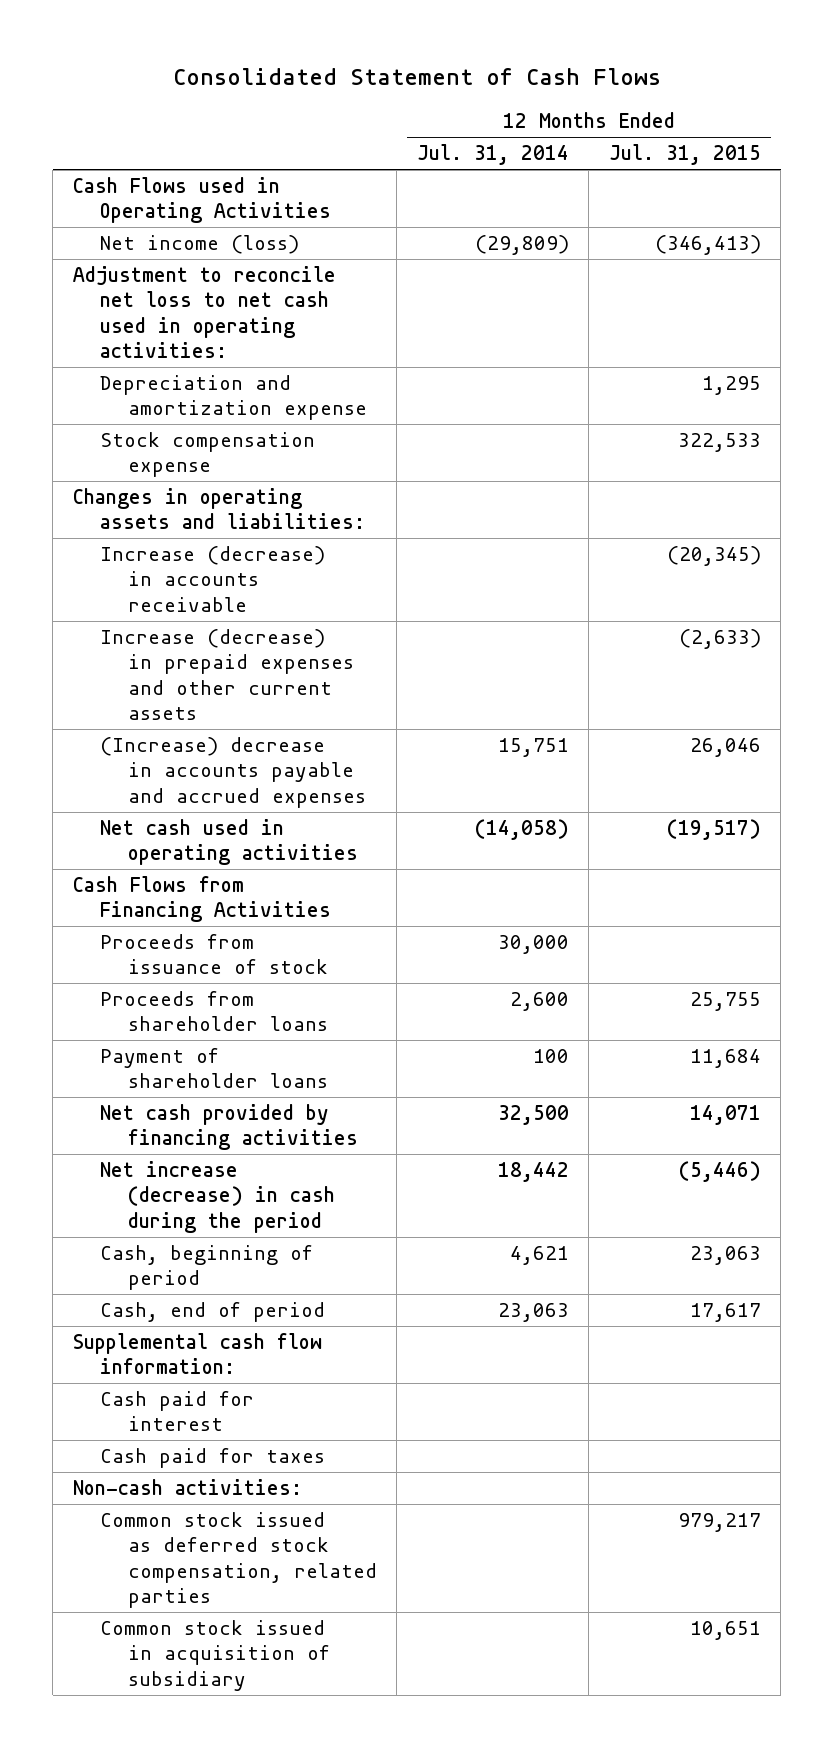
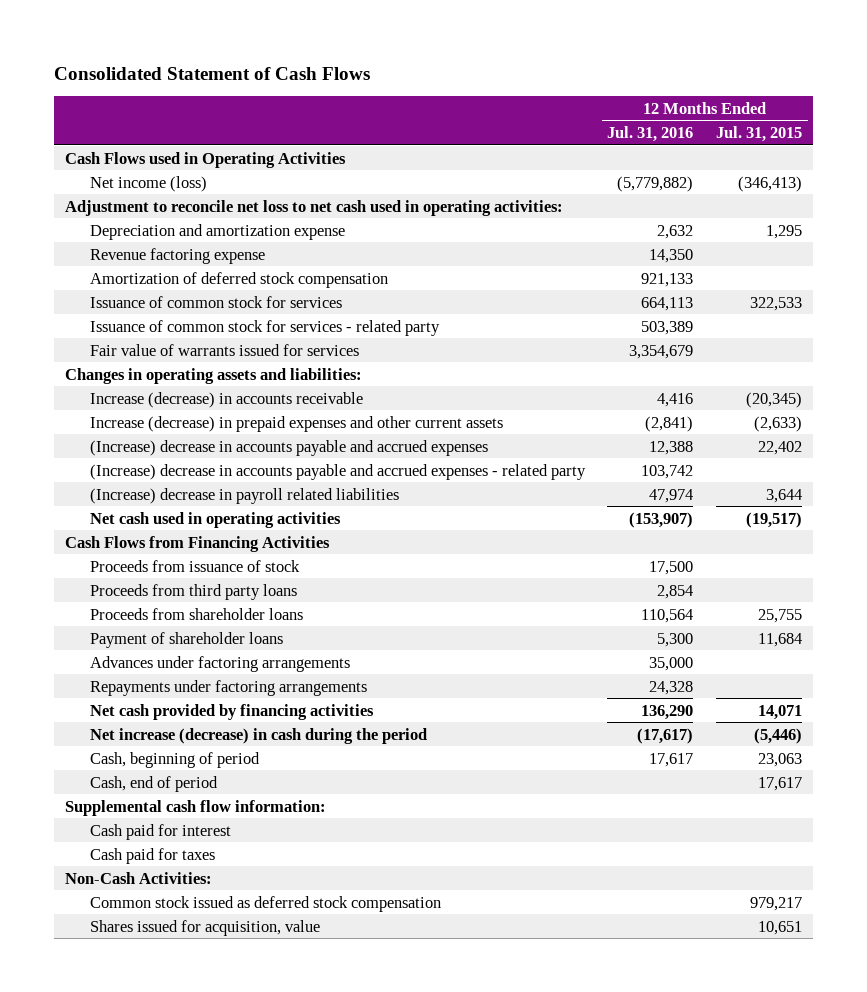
[416,144,569,166] Jul. 31, 2014 -> none
none -> [607,126,694,143] Jul. 31, 2016
none -> [89,247,265,264] Revenue factoring expense
none -> [89,271,388,288] Amortization of deferred stock compensation
[100,432,316,478] Stock compensation expense -> [89,295,342,308] Issuance of common stock for services
none -> [89,319,440,336] Issuance of common stock for services - related party
none -> [89,343,359,356] Fair value of warrants issued for services
[689,738,761,758] 26,046 -> [757,440,802,455] 22,402
none -> [89,463,586,480] (Increase) decrease in accounts payable and accrued expenses - related party
none -> [89,487,399,504] (Increase) decrease in payroll related liabilities
none -> [89,583,297,600] Proceeds from third party loans
none -> [89,655,350,672] Advances under factoring arrangements
none -> [89,679,367,696] Repayments under factoring arrangements
[72,1479,302,1496] Non-cash activities: -> [65,871,213,884] Non-Cash Activities:
[100,1512,377,1609] Common stock issued as deferred stock compensation, related parties -> [89,895,441,912] Common stock issued as deferred stock compensation
[100,1620,330,1691] Common stock issued in acquisition of subsidiary -> [89,919,320,936] Shares issued for acquisition, value

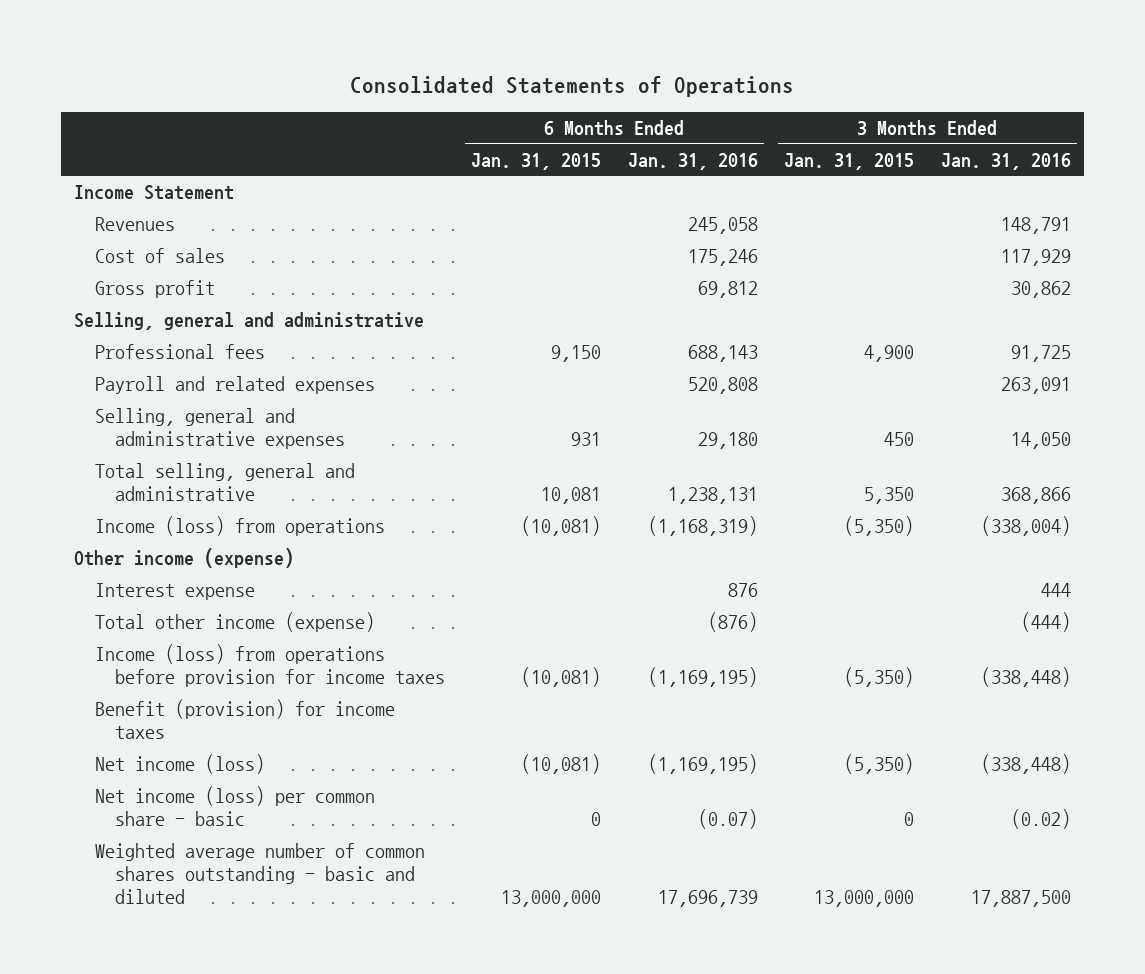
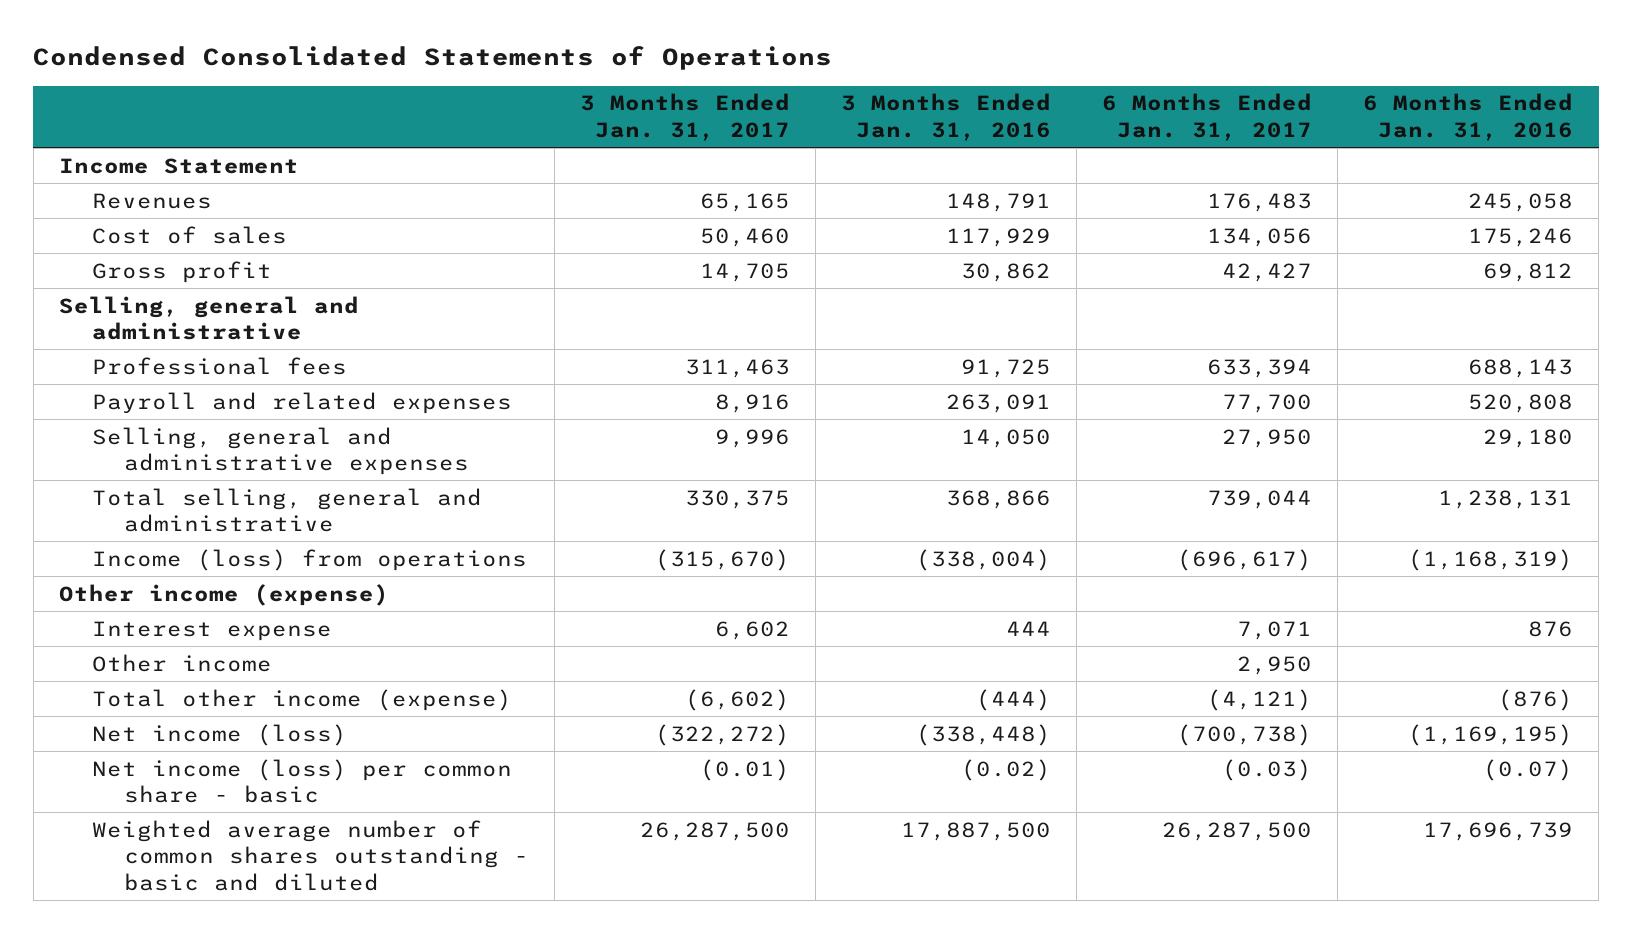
[350,76,795,98] Consolidated Statements of Operations -> [33,46,833,71] Condensed Consolidated Statements of Operations
[471,152,602,170] Jan. 31, 2015 -> none
[784,152,915,170] Jan. 31, 2015 -> none
none -> [580,93,791,141] 3 Months Ended Jan. 31, 2017
none -> [1102,93,1313,141] 6 Months Ended Jan. 31, 2017
none -> [91,653,272,672] Other income
[94,644,445,688] Income (loss) from operations before provision for income taxes -> none
[94,699,395,740] Benefit (provision) for income taxes -> none

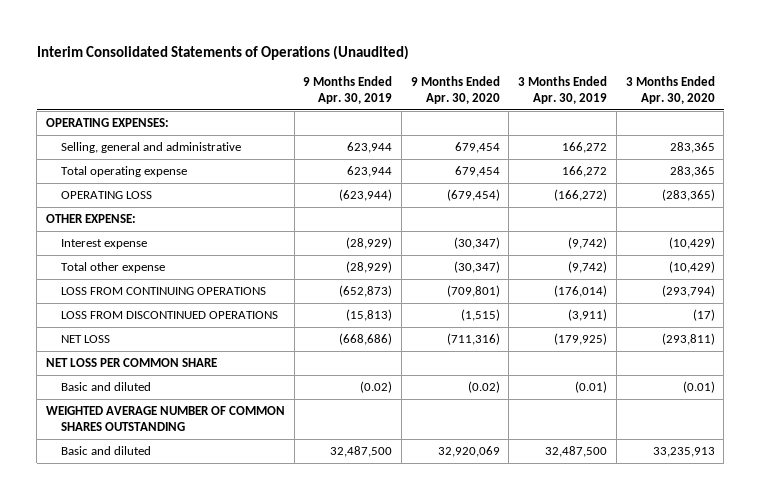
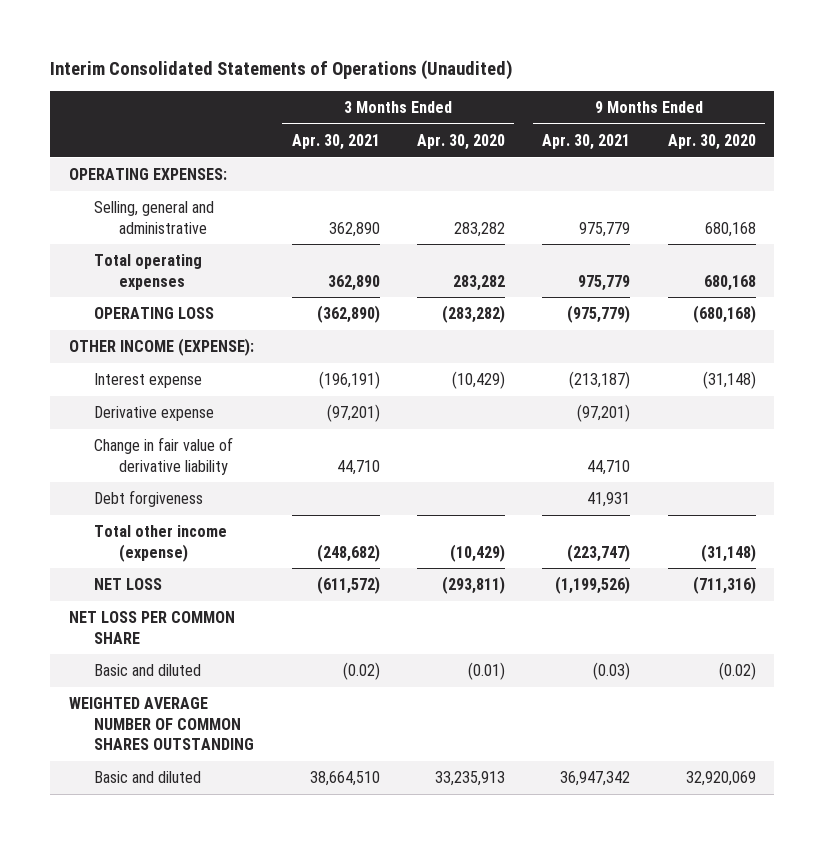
[303,76,393,105] 9 Months Ended Apr. 30, 2019 -> none
[518,76,608,105] 3 Months Ended Apr. 30, 2019 -> none
none -> [291,133,380,150] Apr. 30, 2021
none -> [542,133,631,150] Apr. 30, 2021
[60,287,266,296] LOSS FROM CONTINUING OPERATIONS -> none
[60,311,278,320] LOSS FROM DISCONTINUED OPERATIONS -> none
[454,142,500,154] 679,454 -> [704,221,756,237] 680,168
[669,142,715,154] 283,365 -> [453,221,505,237] 283,282
[60,166,187,178] Total operating expense -> [94,254,203,290] Total operating expenses
[454,166,500,178] 679,454 -> [703,274,756,291] 680,168
[669,166,715,178] 283,365 -> [452,274,505,291] 283,282
[446,189,500,202] (679,454) -> [692,305,756,324] (680,168)
[661,189,715,202] (283,365) -> [441,305,505,324] (283,282)
[45,214,136,224] OTHER EXPENSE: -> [69,338,255,357] OTHER INCOME (EXPENSE):
[453,237,500,250] (30,347) -> [702,371,756,390] (31,148)
none -> [94,406,215,422] Derivative expense
none -> [94,437,234,475] Change in fair value of derivative liability
none -> [94,490,204,508] Debt forgiveness
[60,262,165,274] Total other expense -> [94,525,228,562] Total other income (expense)
[453,261,500,274] (30,347) -> [700,543,756,562] (31,148)

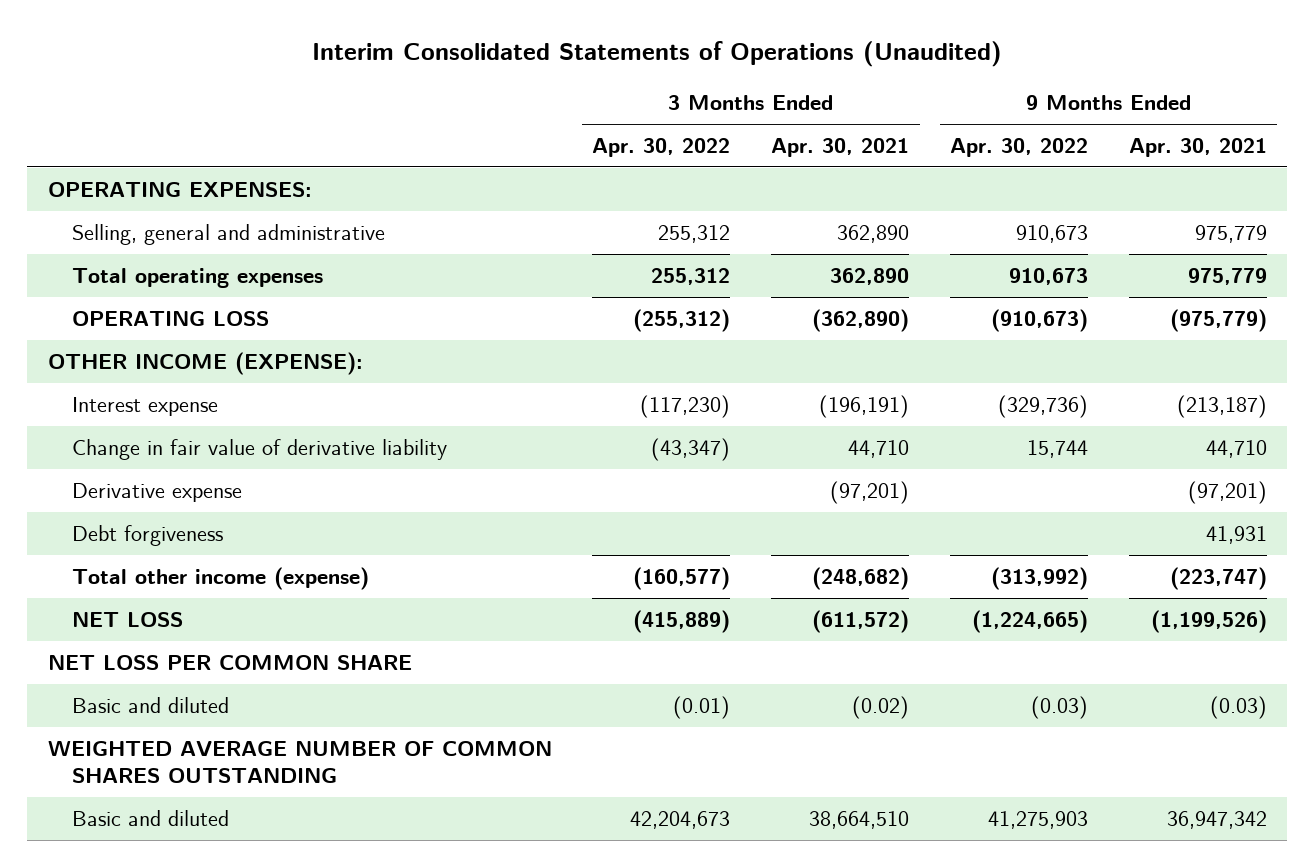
[416,133,505,150] Apr. 30, 2020 -> none
[667,133,756,150] Apr. 30, 2020 -> none
none -> [592,138,731,158] Apr. 30, 2022
none -> [950,138,1089,158] Apr. 30, 2022
[94,406,215,422] Derivative expense -> [72,482,243,502] Derivative expense

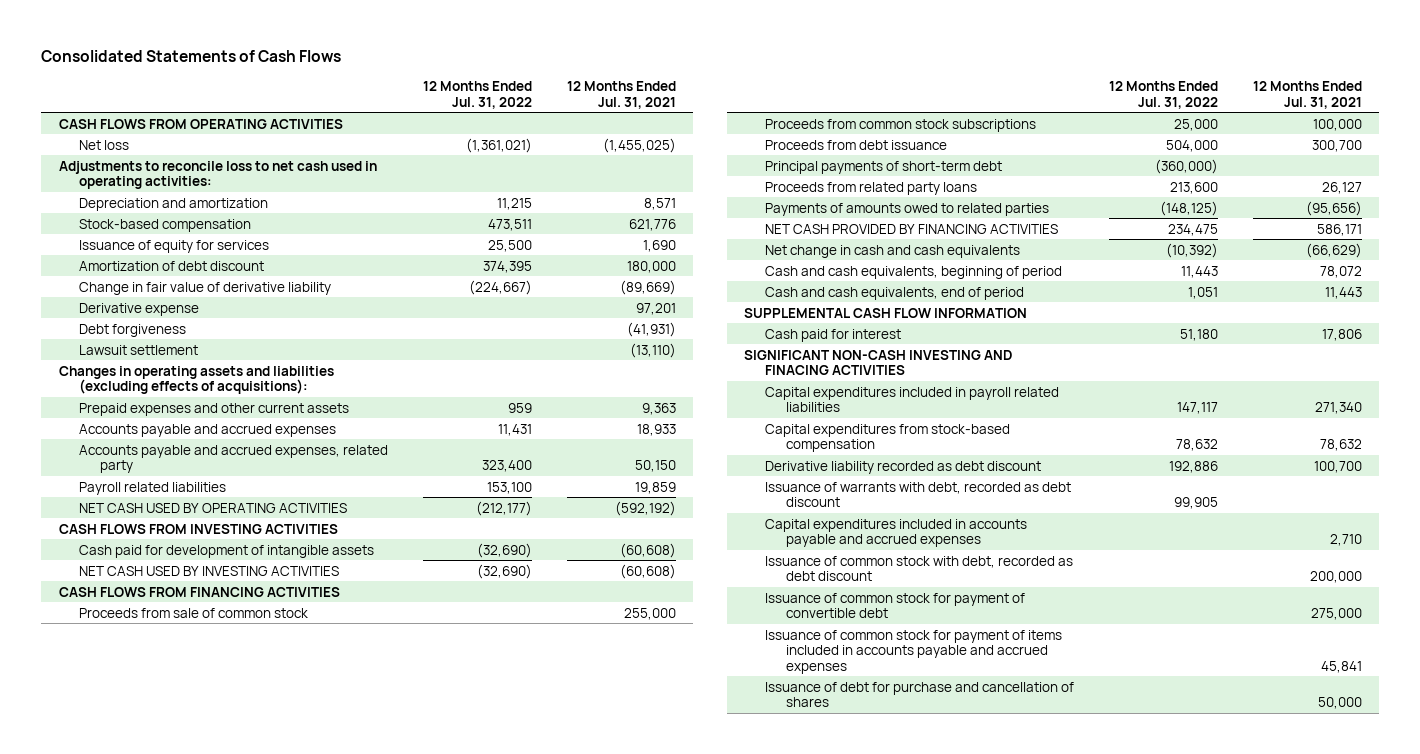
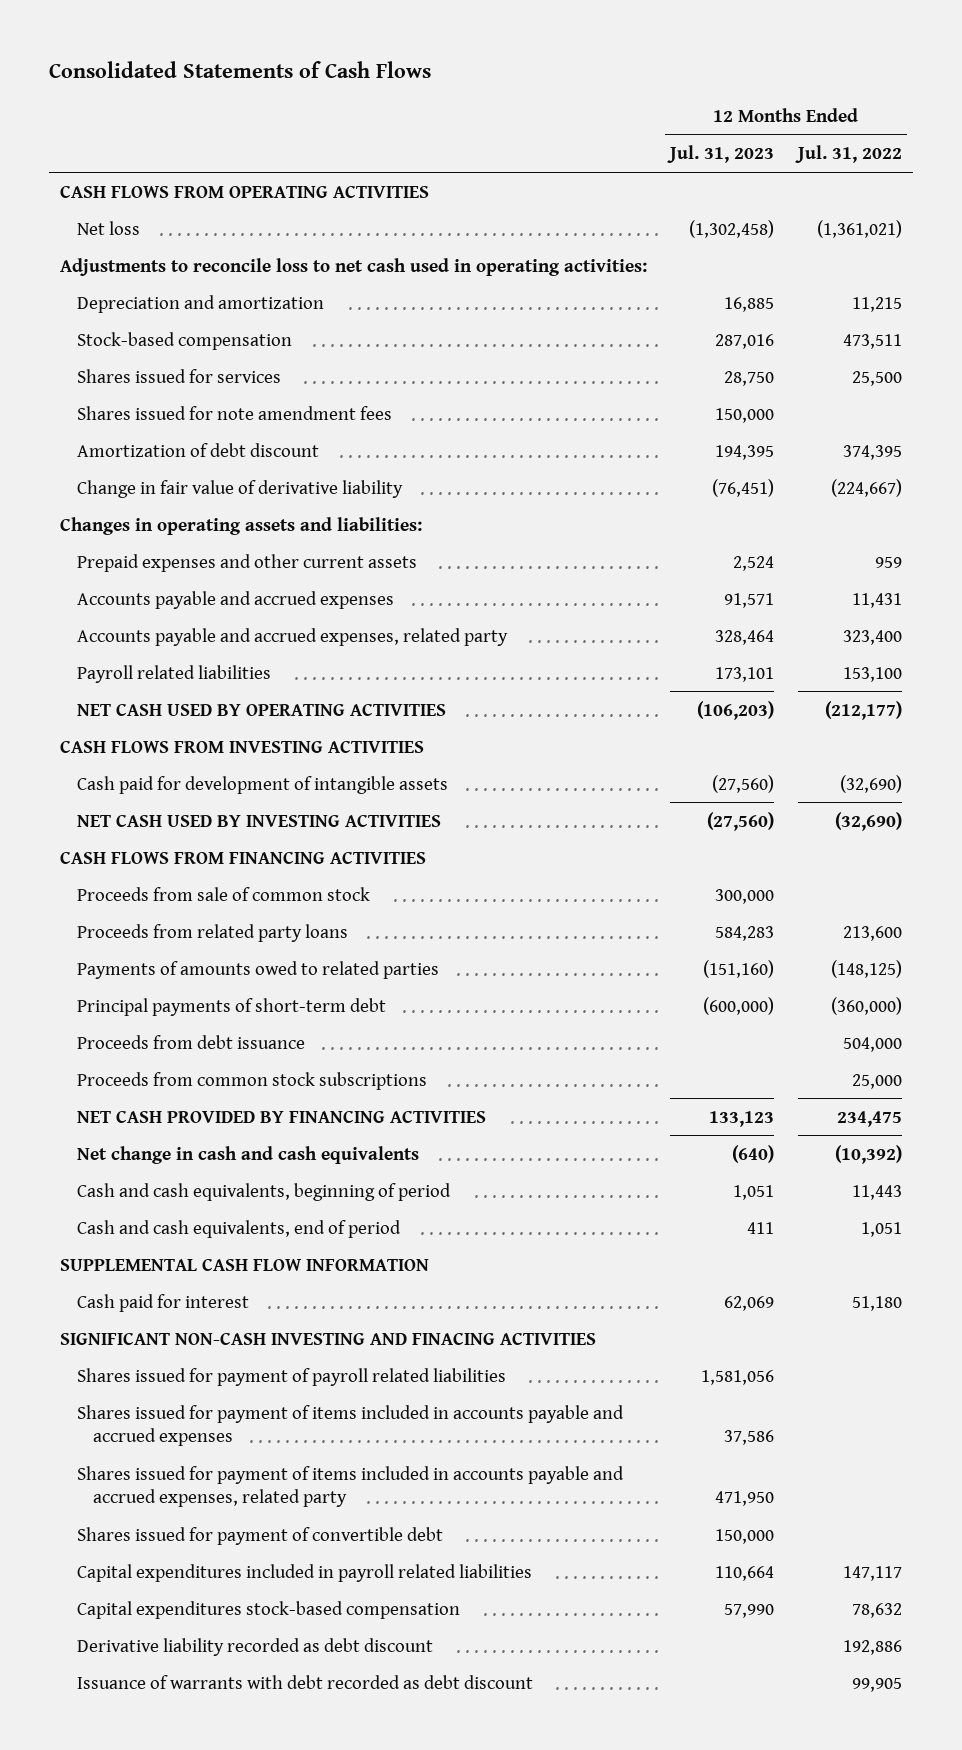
[566,80,676,109] 12 Months Ended Jul. 31, 2021 -> none
none -> [667,145,775,164] Jul. 31, 2023
[79,239,270,253] Issuance of equity for services -> [76,368,281,383] Shares issued for services
none -> [76,405,392,420] Shares issued for note amendment fees
[79,302,200,316] Derivative expense -> none
[79,323,187,337] Debt forgiveness -> none
[79,344,199,355] Lawsuit settlement -> none
[58,365,334,395] Changes in operating assets and liabilities (excluding effects of acquisitions): -> [60,516,423,535] Changes in operating assets and liabilities:
[765,160,1003,174] Principal payments of short-term debt -> [76,997,386,1016] Principal payments of short-term debt
[765,139,948,150] Proceeds from debt issuance -> [76,1034,305,1049] Proceeds from debt issuance
[765,118,1037,132] Proceeds from common stock subscriptions -> [76,1071,427,1090] Proceeds from common stock subscriptions
none -> [76,1367,506,1386] Shares issued for payment of payroll related liabilities
none -> [76,1404,624,1447] Shares issued for payment of items included in accounts payable and accrued expenses
none -> [76,1465,624,1508] Shares issued for payment of items included in accounts payable and accrued expenses, related party
none -> [76,1526,443,1545] Shares issued for payment of convertible debt
[765,423,1011,453] Capital expenditures from stock-based compensation -> [76,1600,460,1619] Capital expenditures stock-based compensation
[765,518,1028,548] Capital expenditures included in accounts payable and accrued expenses -> none
[765,555,1074,582] Issuance of common stock with debt, recorded as debt discount -> none
[765,592,1026,619] Issuance of common stock for payment of convertible debt -> none
[765,629,1063,674] Issuance of common stock for payment of items included in accounts payable and accrued expenses -> none
[765,681,1075,708] Issuance of debt for purchase and cancellation of shares -> none
[765,481,1072,508] Issuance of warrants with debt, recorded as debt discount -> [76,1674,533,1689] Issuance of warrants with debt recorded as debt discount

